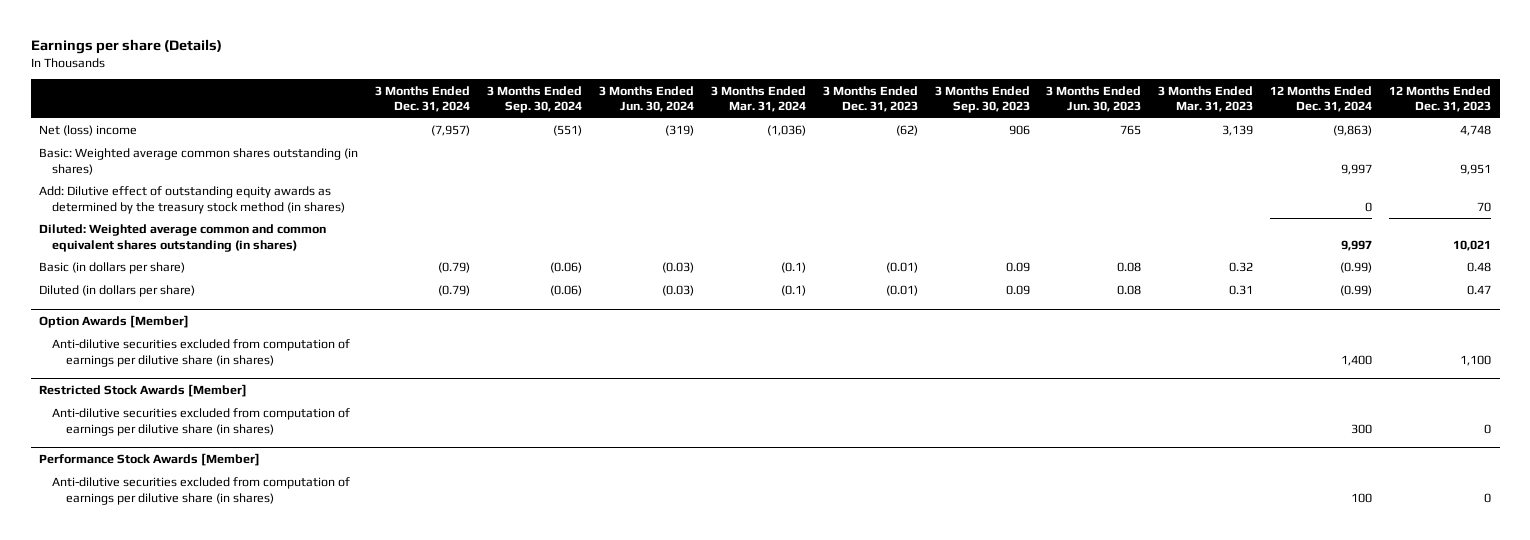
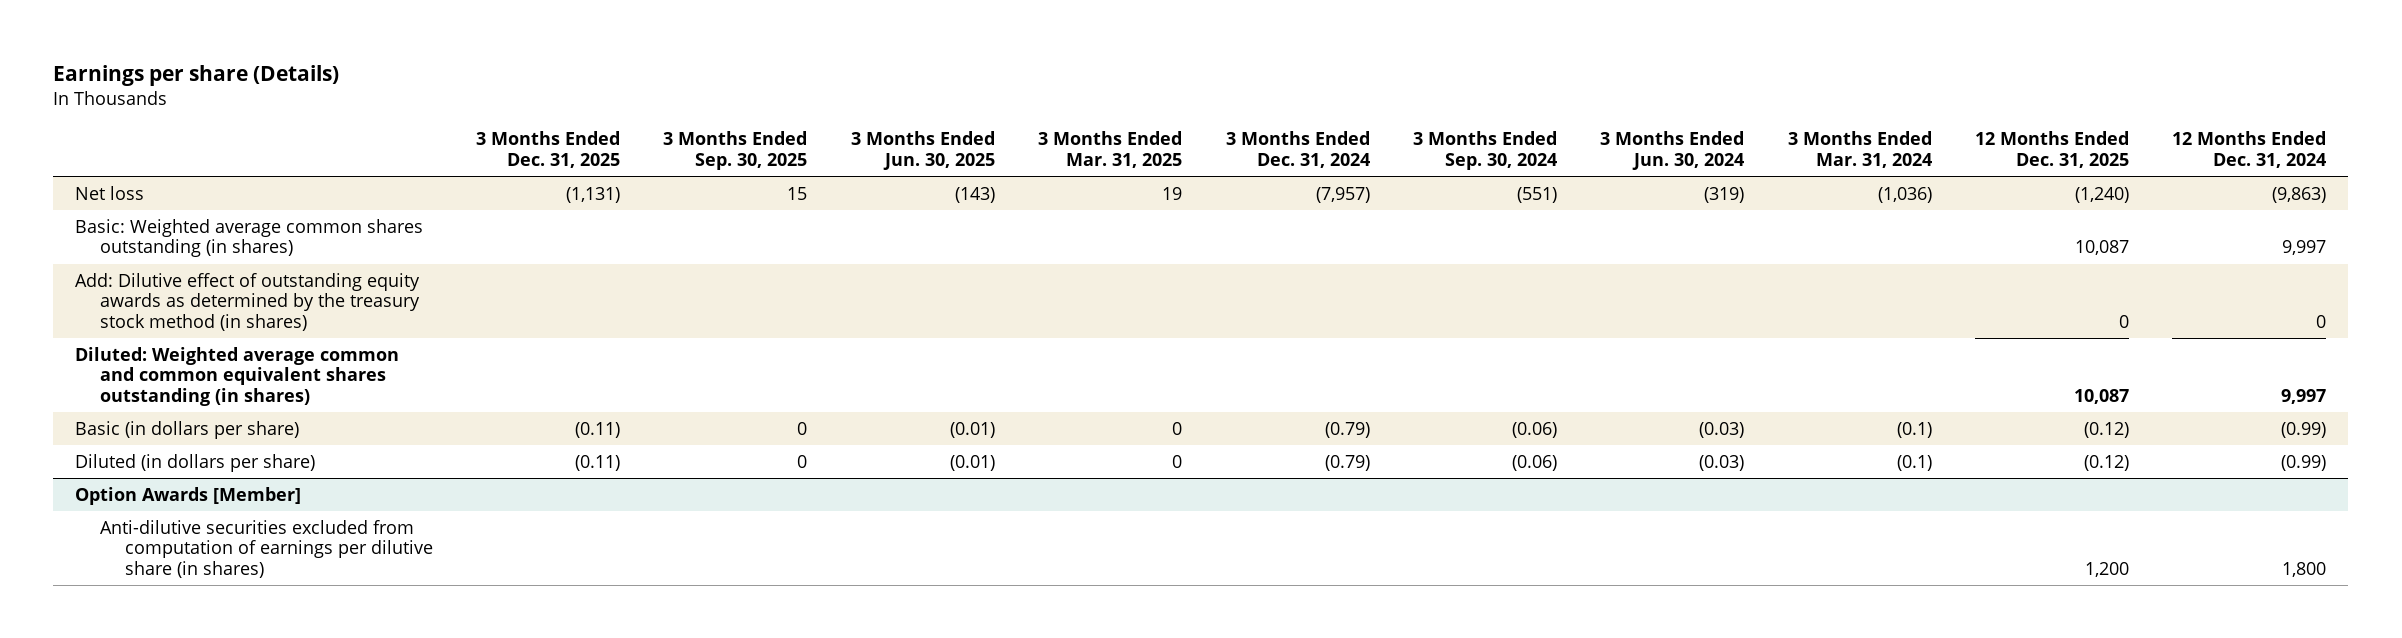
[822,85,918,113] 3 Months Ended Dec. 31, 2023 -> none
[934,85,1030,114] 3 Months Ended Sep. 30, 2023 -> none
[1046,85,1142,113] 3 Months Ended Jun. 30, 2023 -> none
[1158,85,1254,113] 3 Months Ended Mar. 31, 2023 -> none
[1389,85,1492,113] 12 Months Ended Dec. 31, 2023 -> none
none -> [475,131,620,168] 3 Months Ended Dec. 31, 2025
none -> [663,131,808,170] 3 Months Ended Sep. 30, 2025
none -> [850,131,995,170] 3 Months Ended Jun. 30, 2025
none -> [1038,131,1183,168] 3 Months Ended Mar. 31, 2025
none -> [1975,131,2130,168] 12 Months Ended Dec. 31, 2025
[39,125,138,137] Net (loss) income -> [75,185,145,200] Net loss
[39,384,248,398] Restricted Stock Awards [Member] -> none
[52,408,351,436] Anti-dilutive securities excluded from computation of earnings per dilutive share (in shares) -> none
[39,453,261,467] Performance Stock Awards [Member] -> none
[52,477,351,505] Anti-dilutive securities excluded from computation of earnings per dilutive share (in shares) -> none
[1341,354,1373,366] 1,400 -> [2282,561,2327,577] 1,800

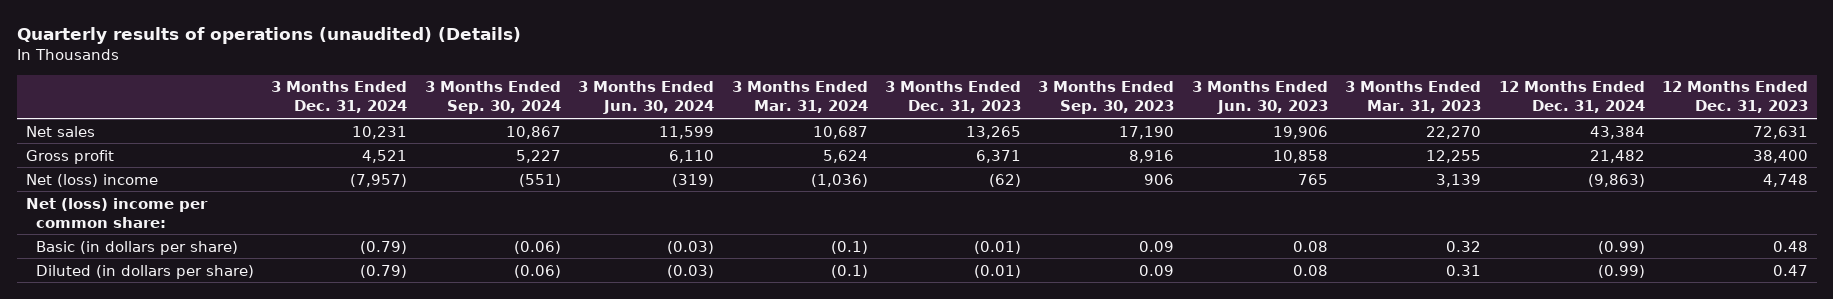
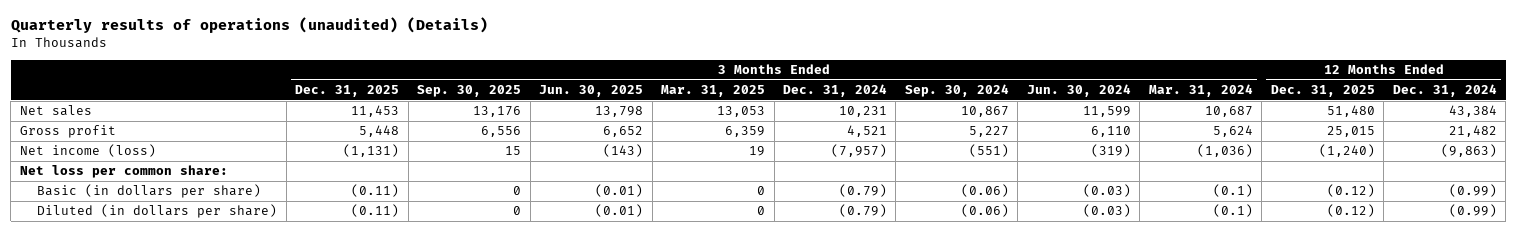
[884,81,1021,114] 3 Months Ended Dec. 31, 2023 -> none
[1038,81,1175,115] 3 Months Ended Sep. 30, 2023 -> none
[1191,81,1328,115] 3 Months Ended Jun. 30, 2023 -> none
[1345,81,1482,114] 3 Months Ended Mar. 31, 2023 -> none
[1661,81,1808,114] 12 Months Ended Dec. 31, 2023 -> none
none -> [295,85,400,98] Dec. 31, 2025
none -> [417,85,522,98] Sep. 30, 2025
none -> [539,85,644,98] Jun. 30, 2025
none -> [661,85,766,98] Mar. 31, 2025
none -> [1270,85,1375,98] Dec. 31, 2025
[25,173,158,187] Net (loss) income -> [19,144,156,158] Net income (loss)
[25,197,208,228] Net (loss) income per common share: -> [19,165,228,179] Net loss per common share:

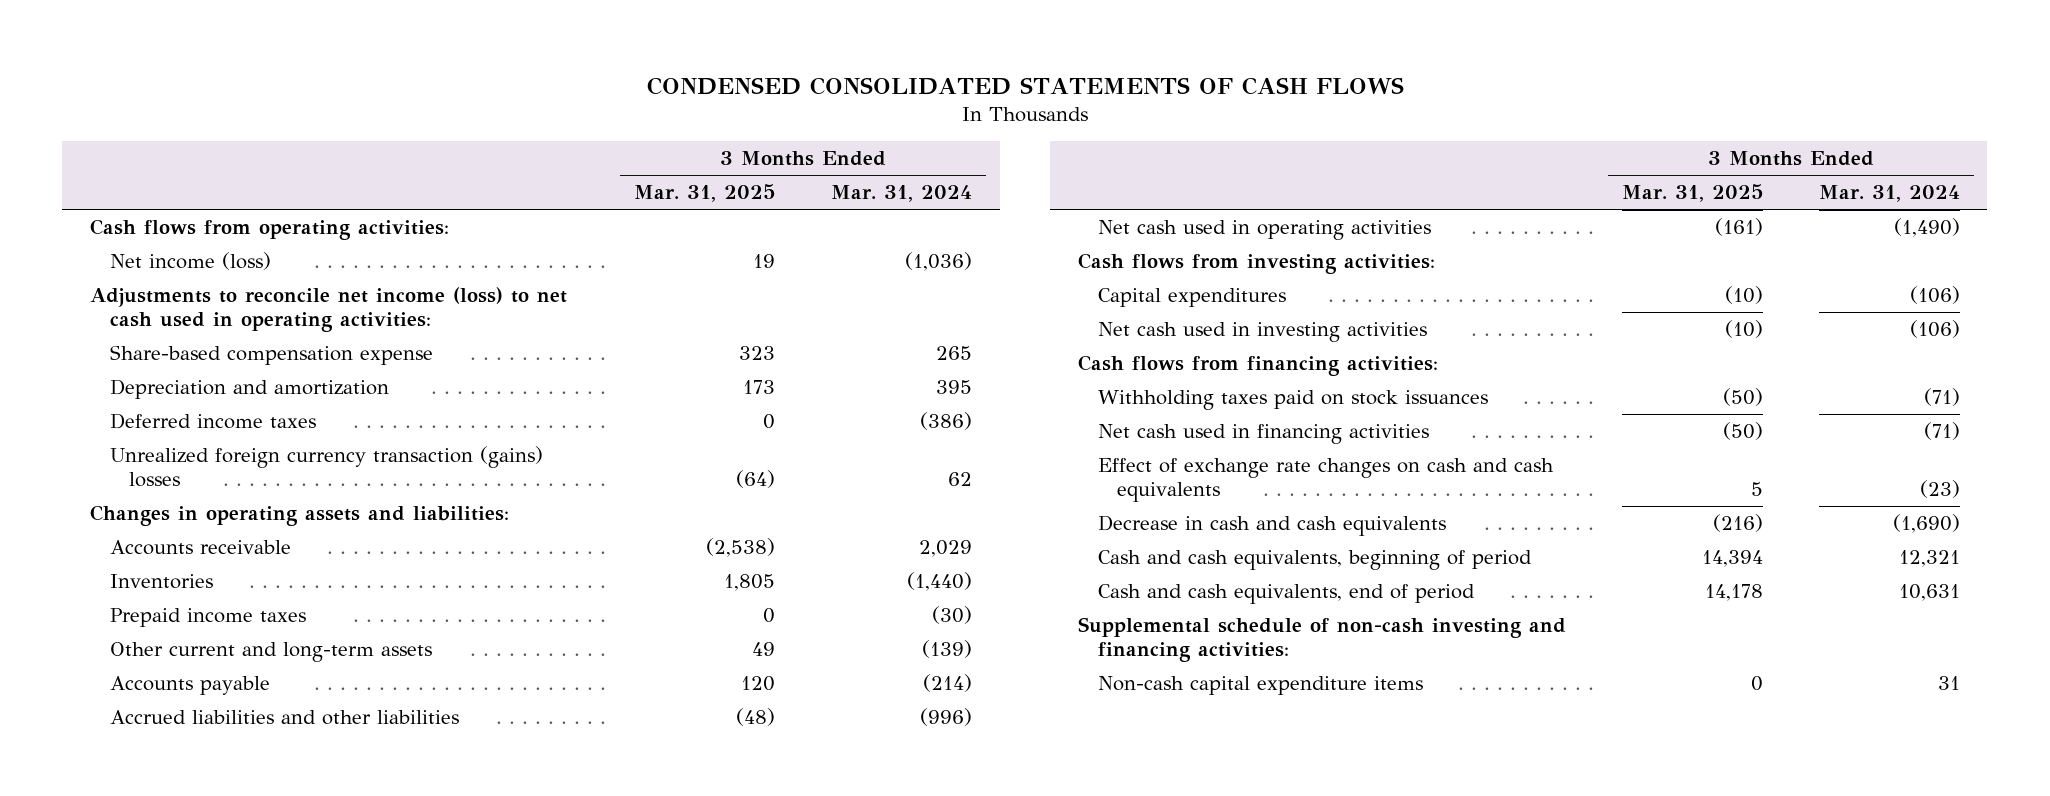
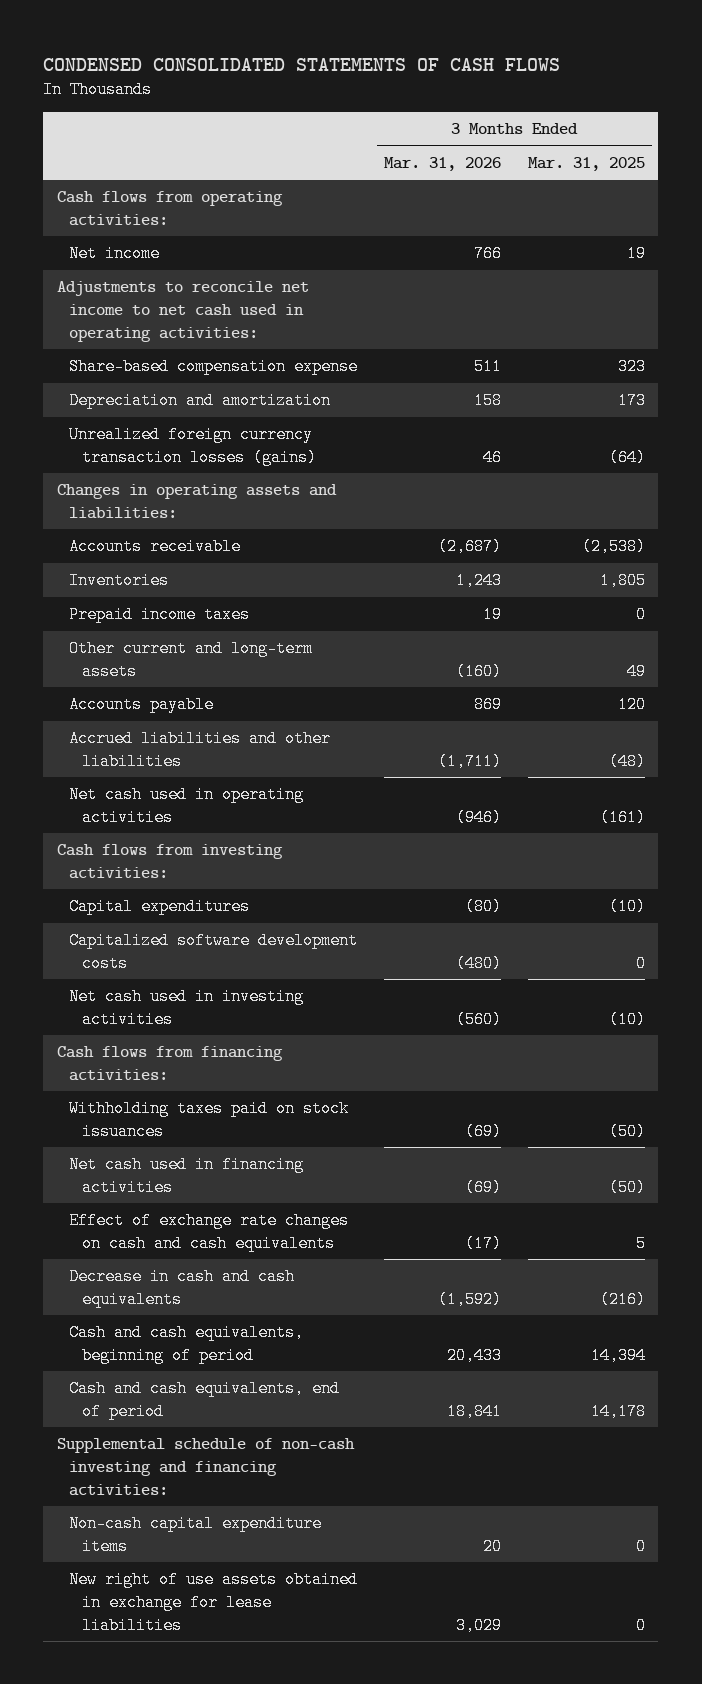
[830,185,972,203] Mar. 31, 2024 -> none
none -> [384,156,502,171] Mar. 31, 2026
[109,251,271,270] Net income (loss) -> [69,245,161,263] Net income
[90,286,568,333] Adjustments to reconcile net income (loss) to net cash used in operating activities: -> [56,281,309,342] Adjustments to reconcile net income to net cash used in operating activities:
[109,412,316,429] Deferred income taxes -> none
[109,445,543,488] Unrealized foreign currency transaction (gains) losses -> [69,426,317,467] Unrealized foreign currency transaction losses (gains)
none -> [69,932,359,973] Capitalized software development costs
none -> [69,1571,359,1634] New right of use assets obtained in exchange for lease liabilities

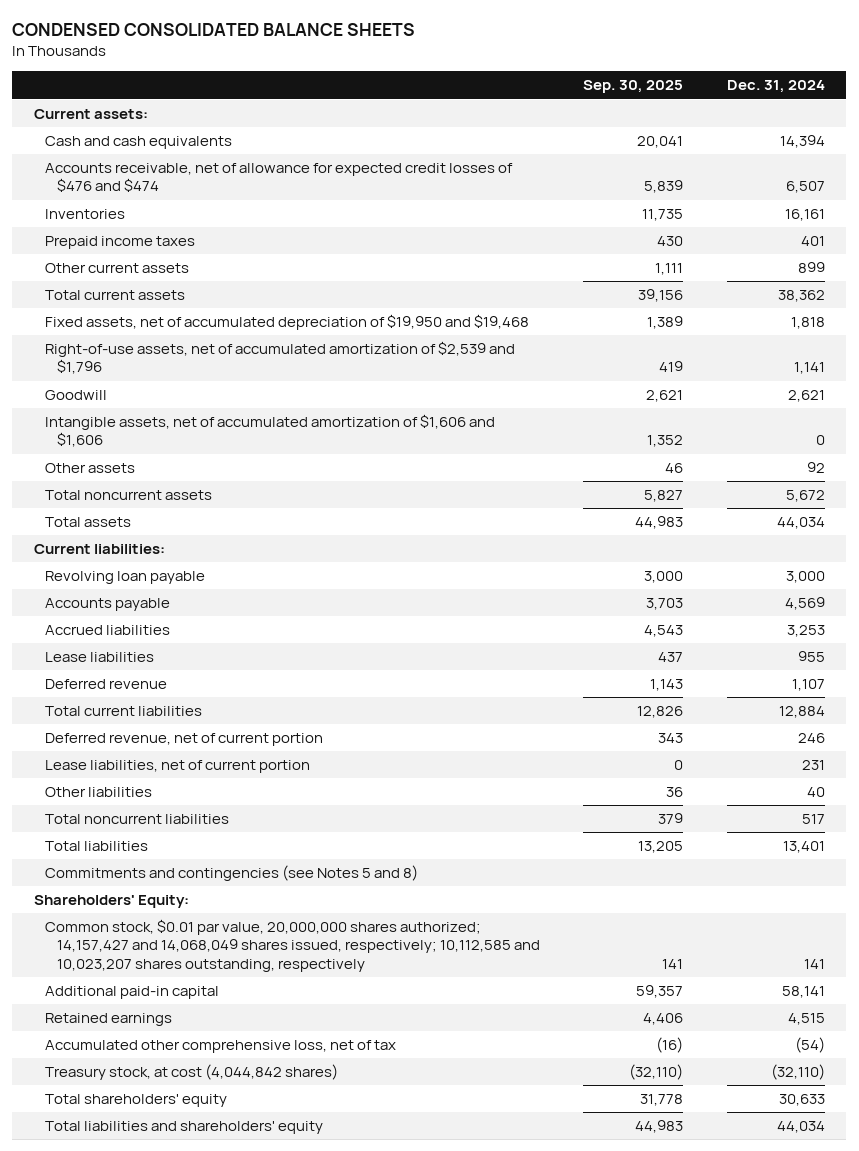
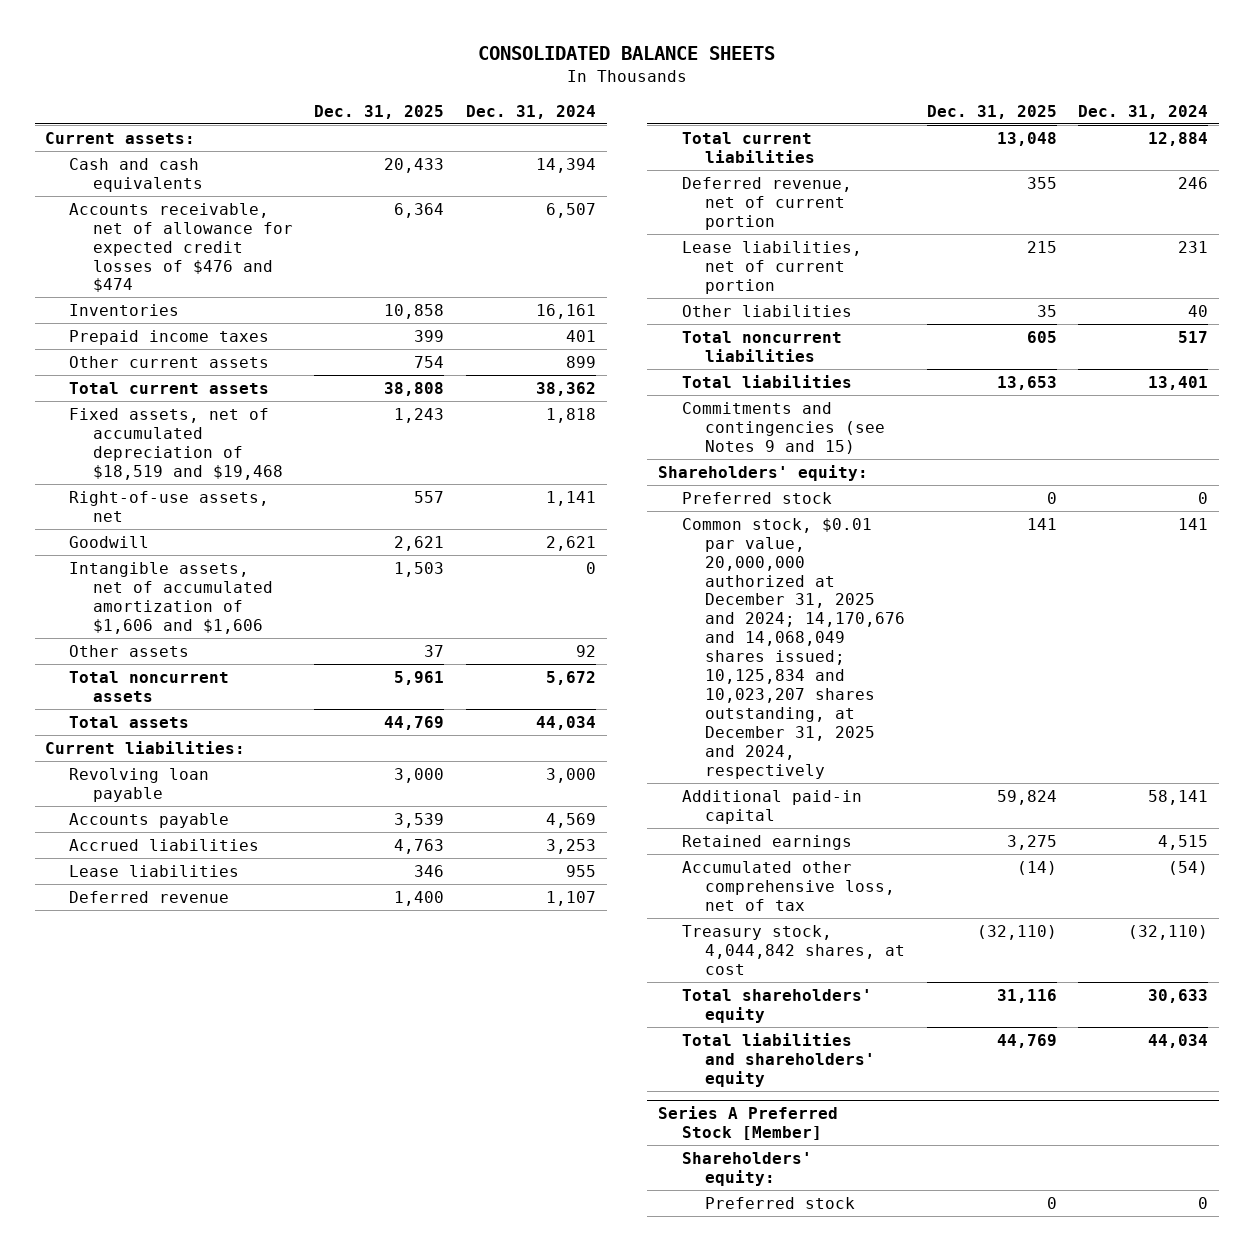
[12,22,416,36] CONDENSED CONSOLIDATED BALANCE SHEETS -> [477,45,775,60] CONSOLIDATED BALANCE SHEETS
[583,80,684,94] Sep. 30, 2025 -> none
none -> [314,104,445,119] Dec. 31, 2025
[45,314,530,331] Fixed assets, net of accumulated depreciation of $19,950 and $19,468 -> [69,407,284,480] Fixed assets, net of accumulated depreciation of $18,519 and $19,468
[45,341,516,375] Right-of-use assets, net of accumulated amortization of $2,539 and $1,796 -> [69,490,270,522] Right-of-use assets, net
[45,865,419,882] Commitments and contingencies (see Notes 5 and 8) -> [681,401,886,454] Commitments and contingencies (see Notes 9 and 15)
[33,895,189,909] Shareholders' Equity: -> [657,464,868,481] Shareholders' equity:
none -> [681,491,832,504] Preferred stock
[45,919,540,972] Common stock, $0.01 par value, 20,000,000 shares authorized; 14,157,427 and 14,068,049 shares issued, respectively; 10,112,585 and 10,023,207 shares outstanding, respectively -> [681,517,906,779] Common stock, $0.01 par value, 20,000,000 authorized at December 31, 2025 and 2024; 14,170,676 and 14,068,049 shares issued; 10,125,834 and 10,023,207 shares outstanding, at December 31, 2025 and 2024, respectively
[45,1064,339,1081] Treasury stock, at cost (4,044,842 shares) -> [681,924,906,975] Treasury stock, 4,044,842 shares, at cost
none -> [657,1106,838,1141] Series A Preferred Stock [Member]
none -> [681,1151,812,1186] Shareholders' equity:
none -> [705,1196,856,1209] Preferred stock

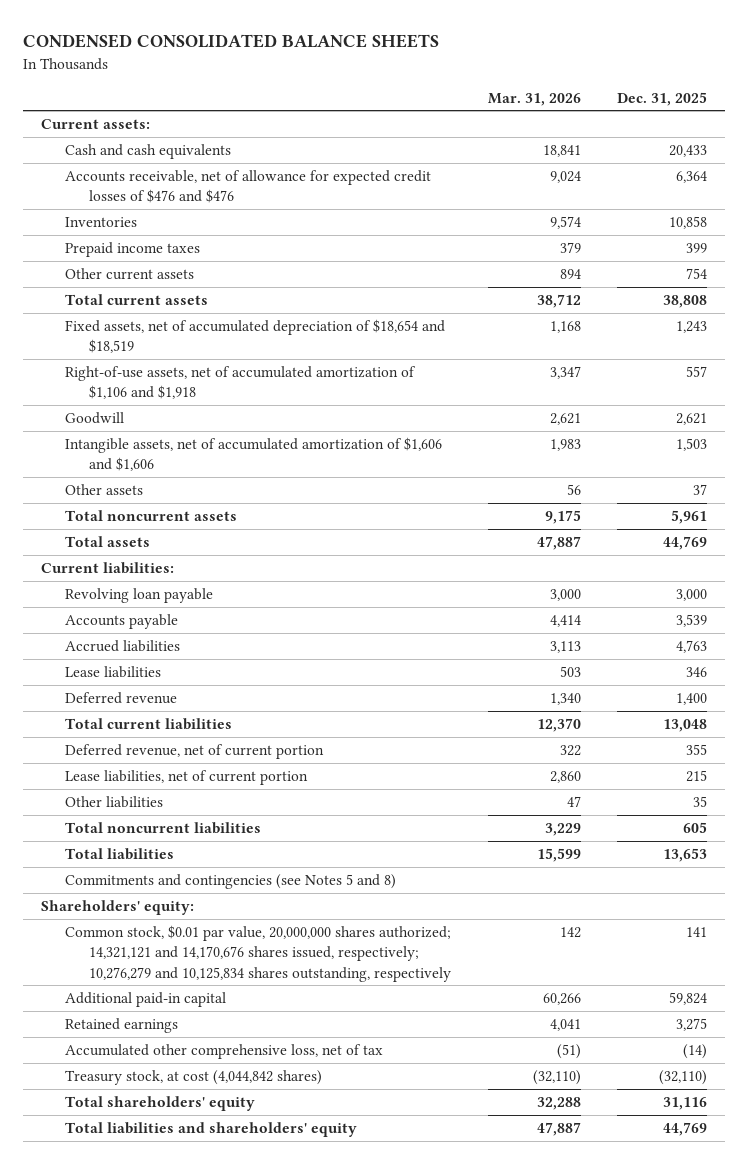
[477,45,775,60] CONSOLIDATED BALANCE SHEETS -> [23,34,440,49] CONDENSED CONSOLIDATED BALANCE SHEETS
[465,104,596,119] Dec. 31, 2024 -> none
none -> [487,92,581,106] Mar. 31, 2026
[69,202,294,293] Accounts receivable, net of allowance for expected credit losses of $476 and $474 -> [65,170,432,204] Accounts receivable, net of allowance for expected credit losses of $476 and $476
[69,407,284,480] Fixed assets, net of accumulated depreciation of $18,519 and $19,468 -> [65,319,446,354] Fixed assets, net of accumulated depreciation of $18,654 and $18,519
[69,490,270,522] Right-of-use assets, net -> [65,366,417,400] Right-of-use assets, net of accumulated amortization of $1,106 and $1,918
[681,401,886,454] Commitments and contingencies (see Notes 9 and 15) -> [65,874,397,890] Commitments and contingencies (see Notes 5 and 8)
[681,491,832,504] Preferred stock -> none
[681,517,906,779] Common stock, $0.01 par value, 20,000,000 authorized at December 31, 2025 and 2024; 14,170,676 and 14,068,049 shares issued; 10,125,834 and 10,023,207 shares outstanding, at December 31, 2025 and 2024, respectively -> [65,925,452,982] Common stock, $0.01 par value, 20,000,000 shares authorized; 14,321,121 and 14,170,676 shares issued, respectively; 10,276,279 and 10,125,834 shares outstanding, respectively
[681,924,906,975] Treasury stock, 4,044,842 shares, at cost -> [65,1070,323,1086] Treasury stock, at cost (4,044,842 shares)
[657,1106,838,1141] Series A Preferred Stock [Member] -> none
[681,1151,812,1186] Shareholders' equity: -> none
[705,1196,856,1209] Preferred stock -> none

